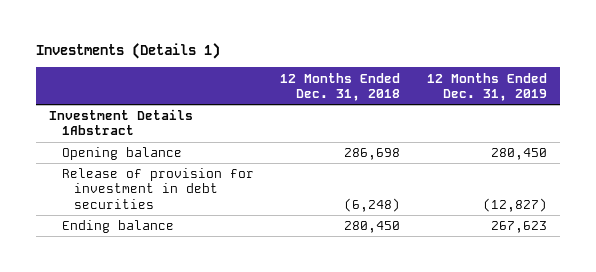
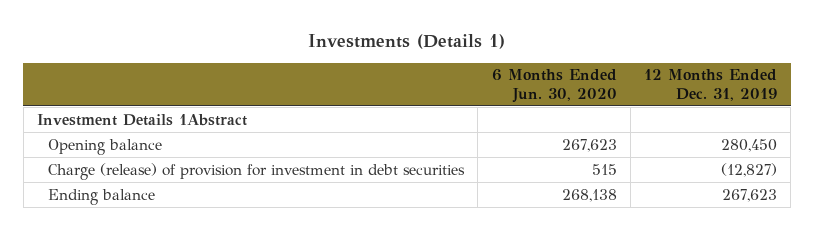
[280,72,401,101] 12 Months Ended Dec. 31, 2018 -> none
none -> [491,69,617,103] 6 Months Ended Jun. 30, 2020
[61,168,254,209] Release of provision for investment in debt securities -> [47,162,465,180] Charge (release) of provision for investment in debt securities

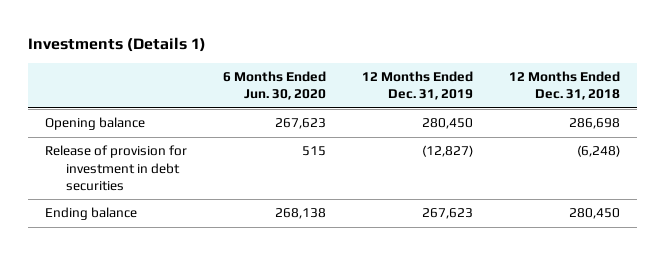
none -> [508,71,620,101] 12 Months Ended Dec. 31, 2018
[36,113,247,126] Investment Details 1Abstract -> none
[47,162,465,180] Charge (release) of provision for investment in debt securities -> [45,145,188,191] Release of provision for investment in debt securities

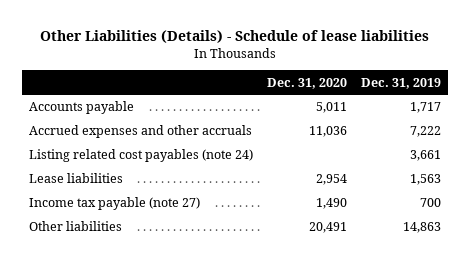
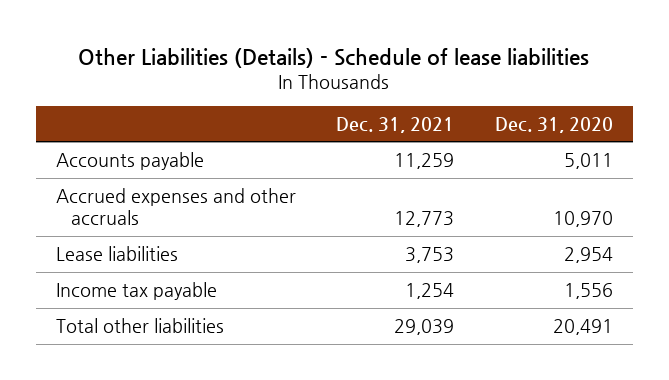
[361,77,442,89] Dec. 31, 2019 -> none
none -> [336,116,455,133] Dec. 31, 2021
[29,149,254,163] Listing related cost payables (note 24) -> none
[309,126,348,138] 11,036 -> [552,211,613,228] 10,970
[29,197,201,211] Income tax payable (note 27) -> [56,282,218,301] Income tax payable
[316,198,348,210] 1,490 -> [563,283,613,300] 1,556
[29,221,123,232] Other liabilities -> [56,318,225,334] Total other liabilities

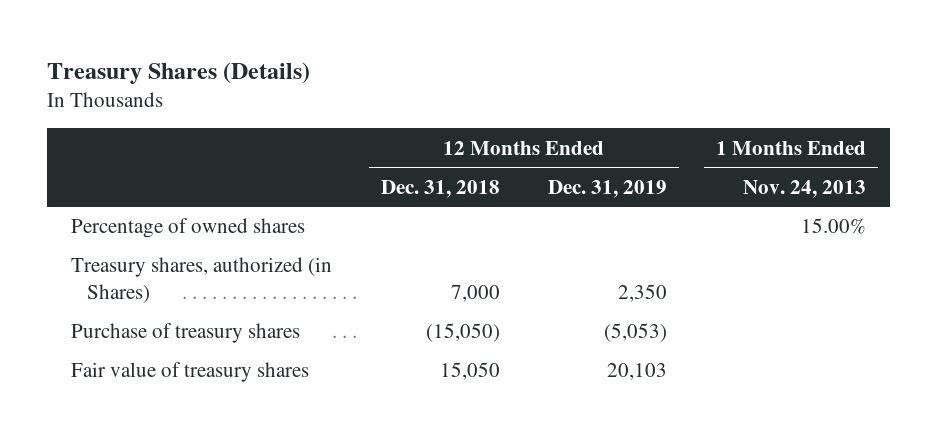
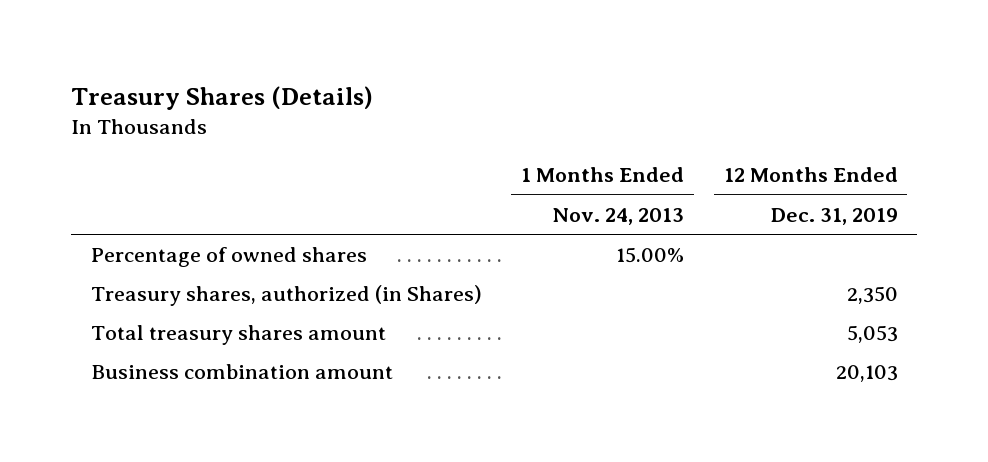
[380,179,500,198] Dec. 31, 2018 -> none
[71,323,301,344] Purchase of treasury shares -> none
none -> [90,325,386,346] Total treasury shares amount
[71,362,310,383] Fair value of treasury shares -> [90,364,393,380] Business combination amount

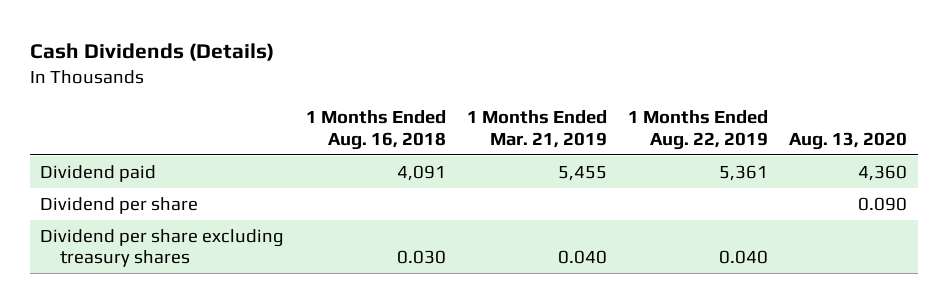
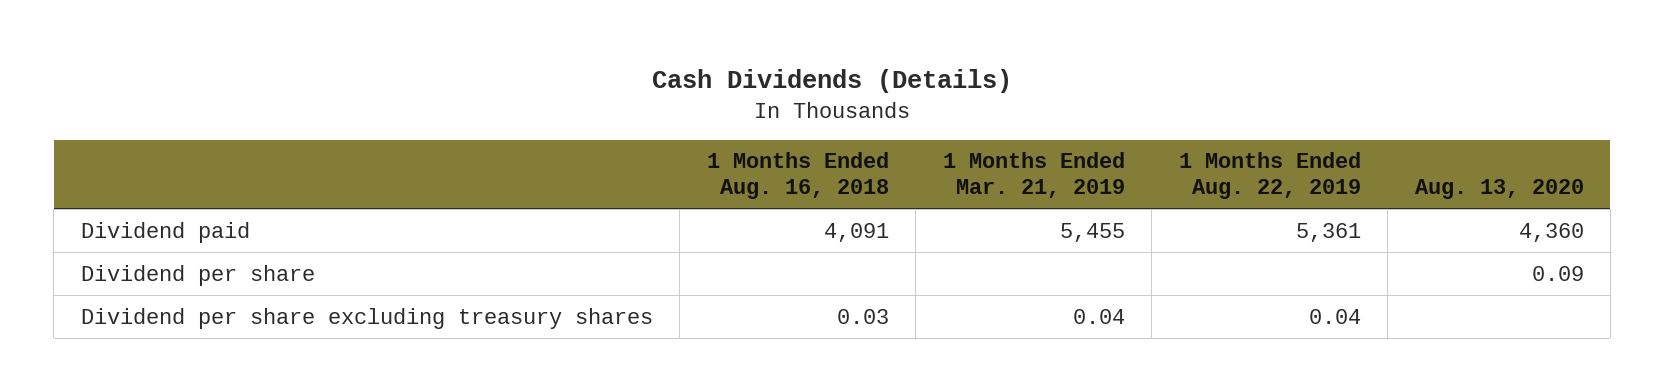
[858,196,908,211] 0.090 -> [1531,265,1584,281] 0.09
[396,250,446,265] 0.030 -> [836,308,889,324] 0.03
[557,250,607,265] 0.040 -> [1072,308,1125,324] 0.04
[719,250,769,265] 0.040 -> [1308,308,1361,324] 0.04

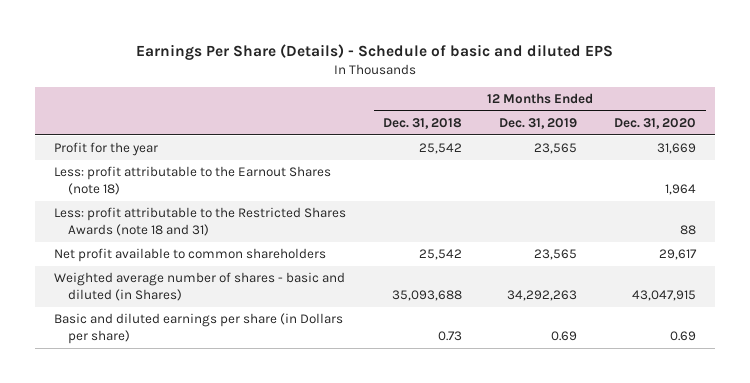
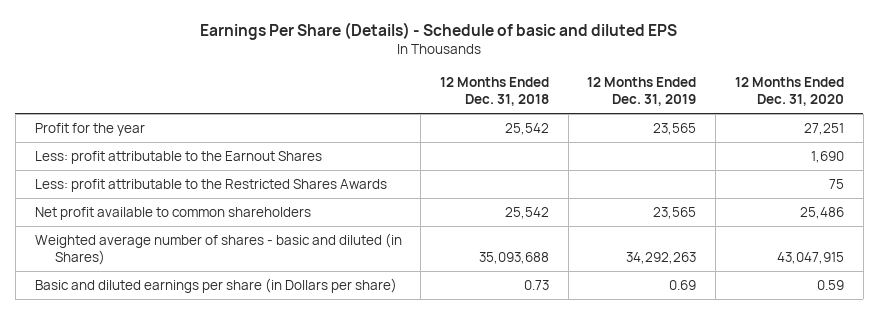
[657,143,697,155] 31,669 -> [803,122,844,135] 27,251
[53,166,331,195] Less: profit attributable to the Earnout Shares (note 18) -> [34,150,322,164] Less: profit attributable to the Earnout Shares
[665,183,697,195] 1,964 -> [810,150,844,163] 1,690
[53,207,346,236] Less: profit attributable to the Restricted Shares Awards (note 18 and 31) -> [34,178,387,192] Less: profit attributable to the Restricted Shares Awards
[680,224,697,235] 88 -> [828,178,844,189] 75
[659,249,698,261] 29,617 -> [799,206,844,219] 25,486
[670,330,697,341] 0.69 -> [816,279,844,290] 0.59

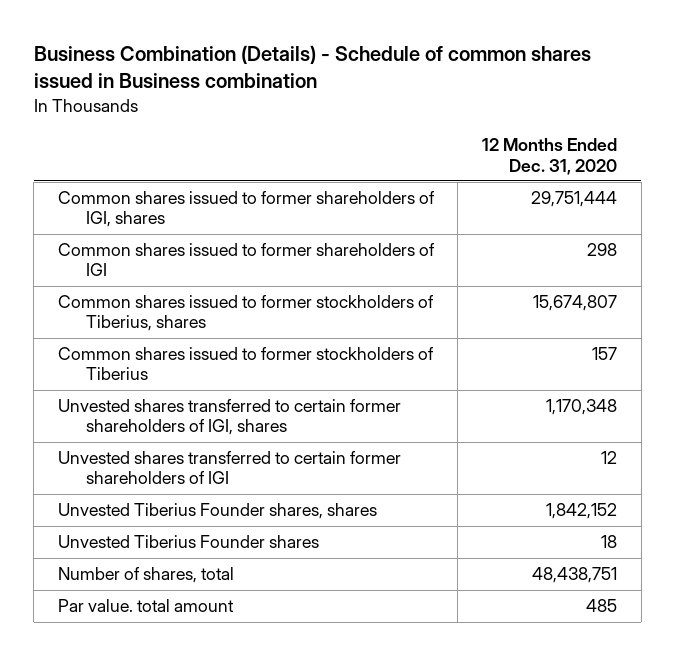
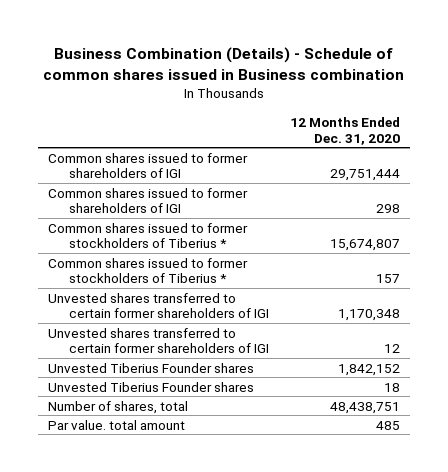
[57,191,435,228] Common shares issued to former shareholders of IGI, shares -> [48,152,249,179] Common shares issued to former shareholders of IGI
[57,295,434,332] Common shares issued to former stockholders of Tiberius, shares -> [48,222,249,249] Common shares issued to former stockholders of Tiberius *
[57,347,434,381] Common shares issued to former stockholders of Tiberius -> [48,257,249,284] Common shares issued to former stockholders of Tiberius *
[57,399,401,436] Unvested shares transferred to certain former shareholders of IGI, shares -> [48,292,269,319] Unvested shares transferred to certain former shareholders of IGI
[57,503,377,520] Unvested Tiberius Founder shares, shares -> [48,362,255,373] Unvested Tiberius Founder shares

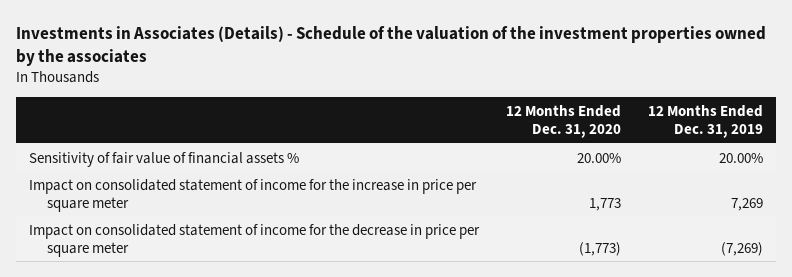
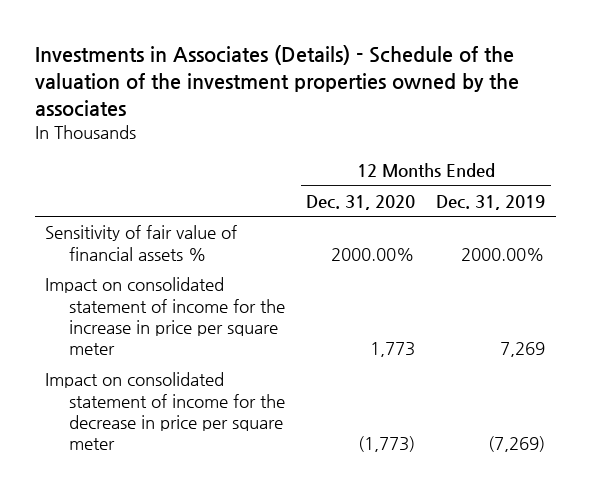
[576,152,621,163] 20.00% -> [331,247,416,261] 2000.00%
[718,152,763,163] 20.00% -> [461,247,546,261] 2000.00%

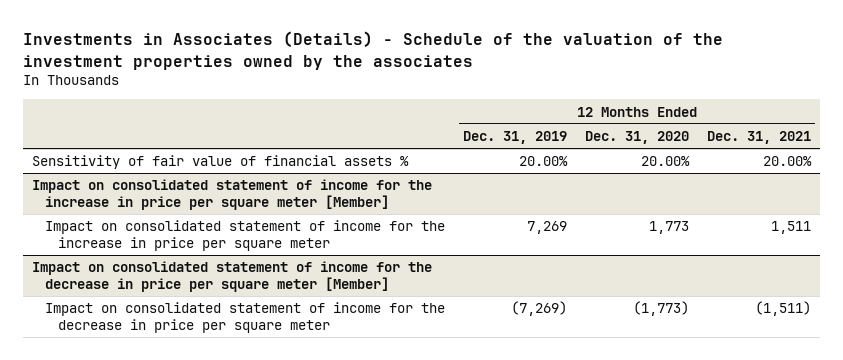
none -> [706,131,811,145] Dec. 31, 2021
[331,247,416,261] 2000.00% -> [641,156,691,167] 20.00%
[461,247,546,261] 2000.00% -> [519,156,569,167] 20.00%
none -> [32,179,433,210] Impact on consolidated statement of income for the increase in price per square meter [Member]
none -> [32,261,433,292] Impact on consolidated statement of income for the decrease in price per square meter [Member]

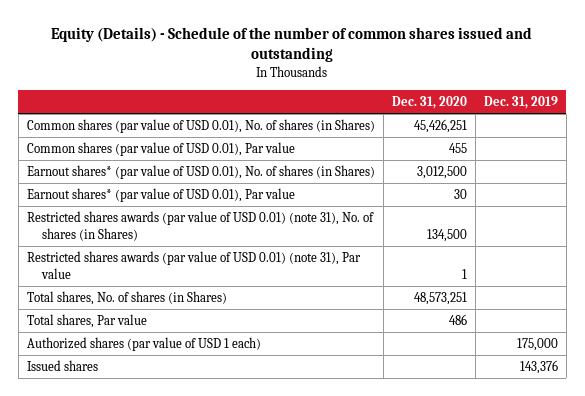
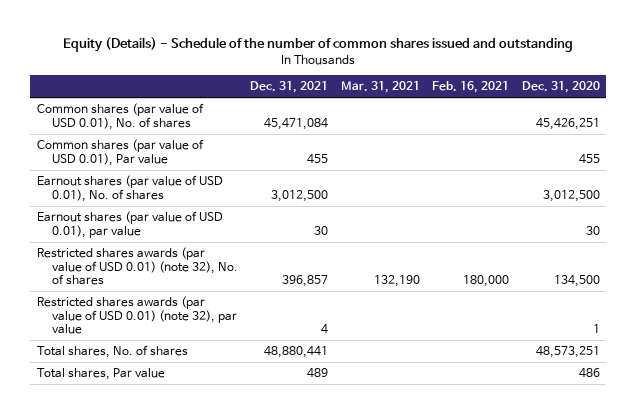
[483,96,558,110] Dec. 31, 2019 -> none
none -> [250,81,329,94] Dec. 31, 2021
none -> [340,81,420,94] Mar. 31, 2021
none -> [432,81,510,94] Feb. 16, 2021
[26,119,375,134] Common shares (par value of USD 0.01), No. of shares (in Shares) -> [36,103,204,130] Common shares (par value of USD 0.01), No. of shares
[26,165,375,180] Earnout shares* (par value of USD 0.01), No. of shares (in Shares) -> [36,175,223,202] Earnout shares (par value of USD 0.01), No. of shares
[26,188,295,203] Earnout shares* (par value of USD 0.01), Par value -> [36,211,223,238] Earnout shares (par value of USD 0.01), par value
[26,211,374,241] Restricted shares awards (par value of USD 0.01) (note 31), No. of shares (in Shares) -> [36,247,238,286] Restricted shares awards (par value of USD 0.01) (note 32), No. of shares
[26,251,361,279] Restricted shares awards (par value of USD 0.01) (note 31), Par value -> [36,296,237,335] Restricted shares awards (par value of USD 0.01) (note 32), par value
[26,291,227,306] Total shares, No. of shares (in Shares) -> [36,345,188,359] Total shares, No. of shares
[26,337,261,352] Authorized shares (par value of USD 1 each) -> none
[26,360,98,372] Issued shares -> none

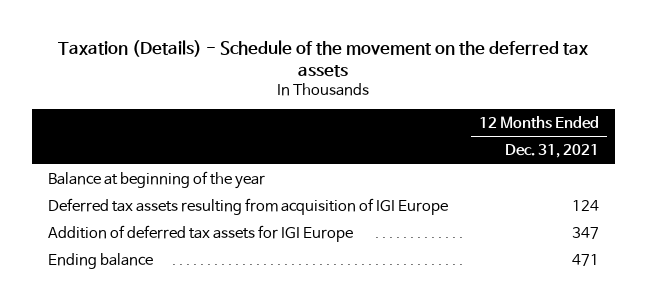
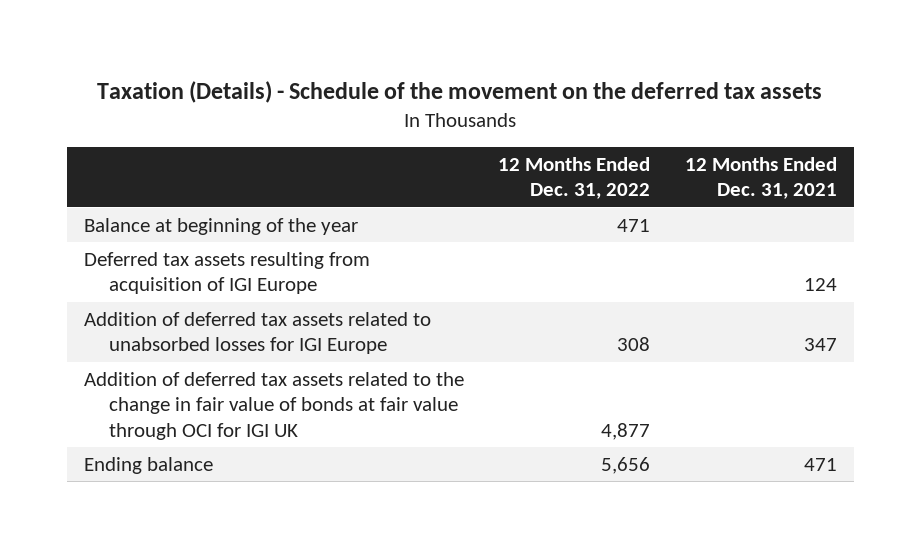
none -> [498,157,651,200] 12 Months Ended Dec. 31, 2022
[47,224,353,242] Addition of deferred tax assets for IGI Europe -> [83,311,431,355] Addition of deferred tax assets related to unabsorbed losses for IGI Europe
none -> [83,371,464,440] Addition of deferred tax assets related to the change in fair value of bonds at fair value through OCI for IGI UK

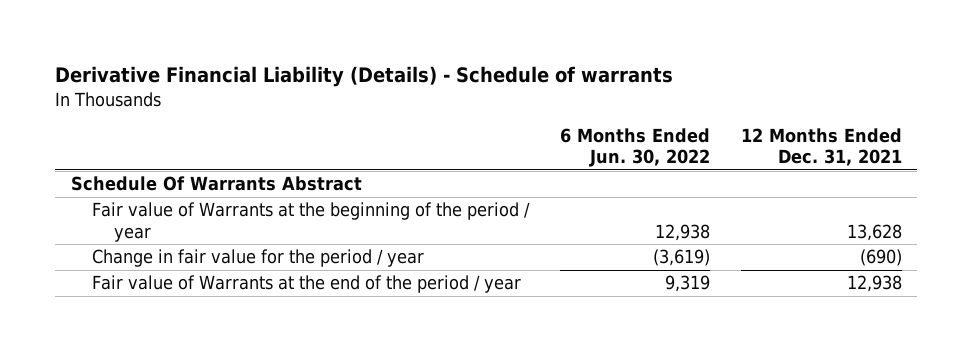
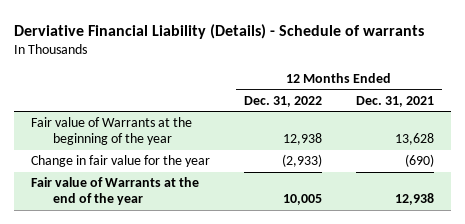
[55,66,674,88] Derivative Financial Liability (Details) - Schedule of warrants -> [14,23,425,39] Derviative Financial Liability (Details) - Schedule of warrants
[559,128,710,168] 6 Months Ended Jun. 30, 2022 -> none
none -> [244,95,323,107] Dec. 31, 2022
[70,176,362,192] Schedule Of Warrants Abstract -> none
[92,202,531,242] Fair value of Warrants at the beginning of the period / year -> [31,117,193,146] Fair value of Warrants at the beginning of the year
[92,249,425,268] Change in fair value for the period / year -> [31,155,211,168] Change in fair value for the year
[92,275,522,294] Fair value of Warrants at the end of the period / year -> [31,177,200,206] Fair value of Warrants at the end of the year

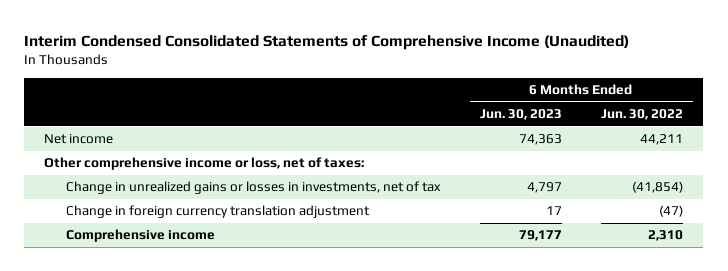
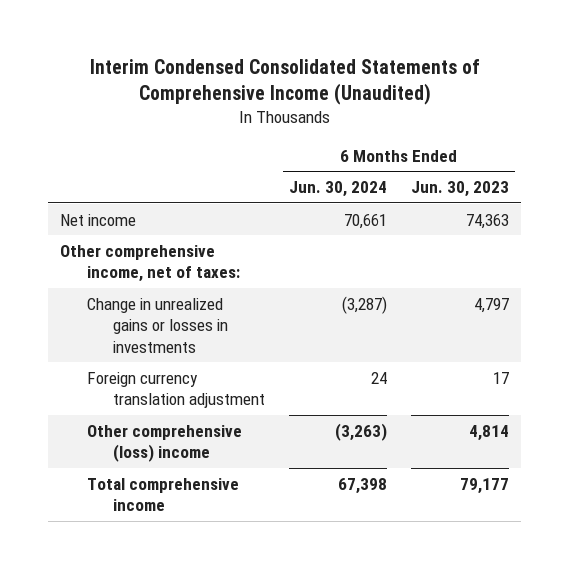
[601,109,684,121] Jun. 30, 2022 -> none
none -> [289,181,388,198] Jun. 30, 2024
[44,157,365,171] Other comprehensive income or loss, net of taxes: -> [59,244,240,283] Other comprehensive income, net of taxes:
[65,181,441,195] Change in unrealized gains or losses in investments, net of tax -> [86,297,229,353] Change in unrealized gains or losses in investments
[65,205,370,219] Change in foreign currency translation adjustment -> [86,371,266,409] Foreign currency translation adjustment
none -> [86,424,242,463] Other comprehensive (loss) income
[65,229,215,243] Comprehensive income -> [86,477,239,512] Total comprehensive income

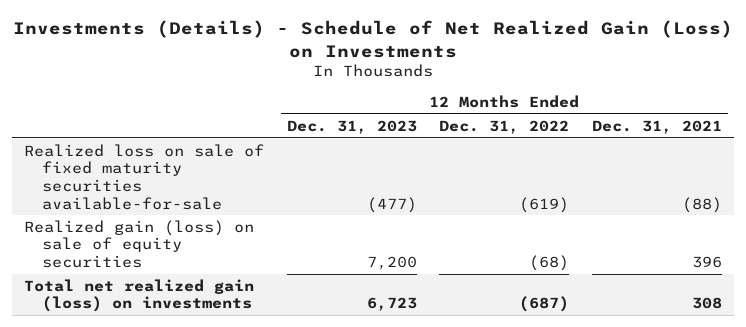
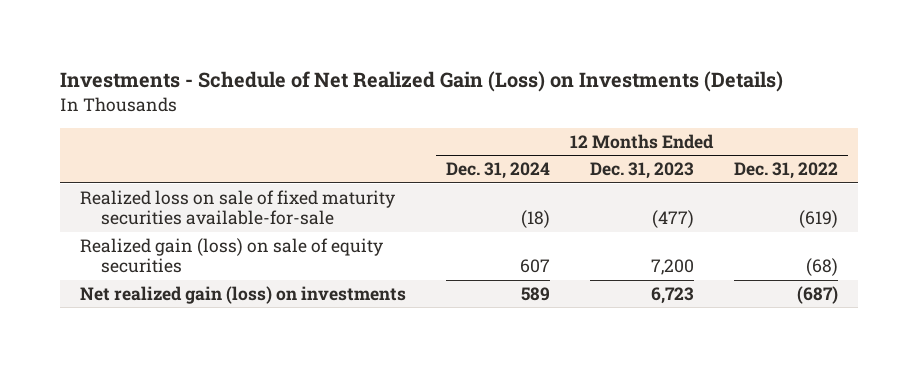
[13,20,734,58] Investments (Details) - Schedule of Net Realized Gain (Loss) on Investments -> [60,71,784,93] Investments - Schedule of Net Realized Gain (Loss) on Investments (Details)
[592,119,723,134] Dec. 31, 2021 -> none
none -> [446,162,551,180] Dec. 31, 2024
[23,278,254,313] Total net realized gain (loss) on investments -> [80,285,407,304] Net realized gain (loss) on investments

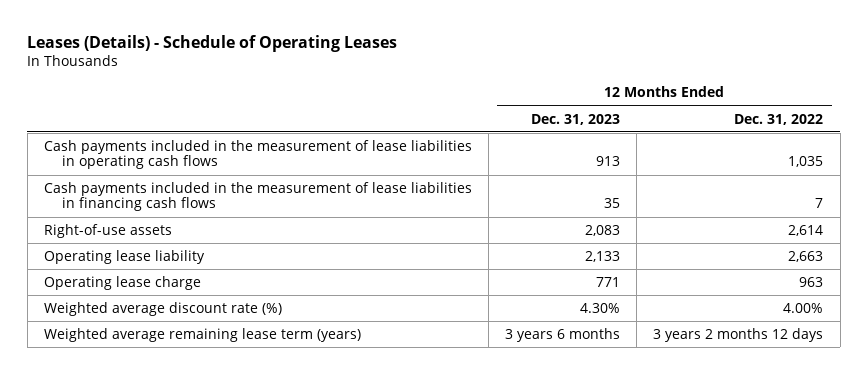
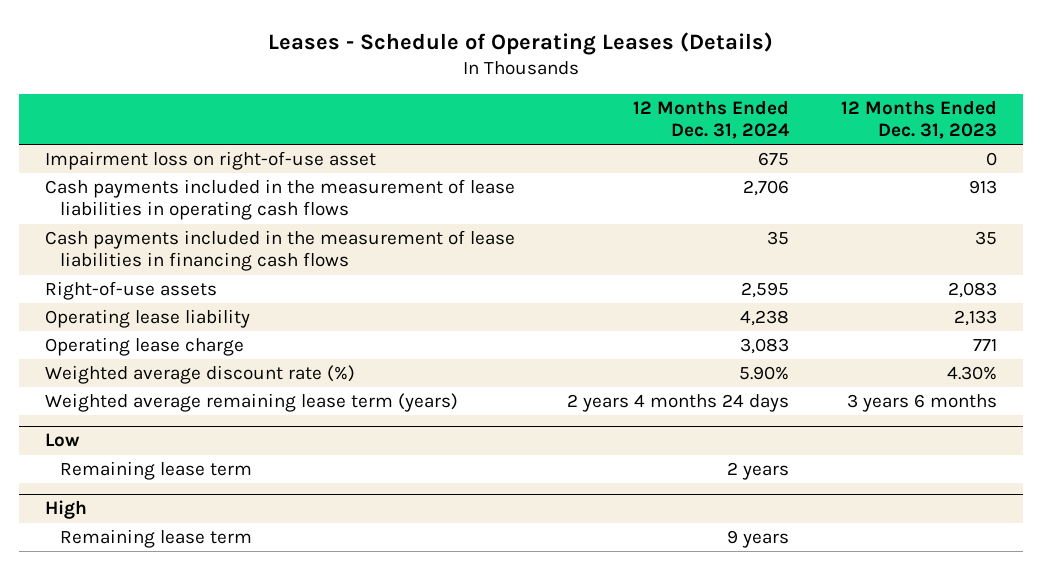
[27,34,398,52] Leases (Details) - Schedule of Operating Leases -> [267,31,773,55] Leases - Schedule of Operating Leases (Details)
[734,113,824,125] Dec. 31, 2022 -> none
none -> [632,99,790,140] 12 Months Ended Dec. 31, 2024
none -> [44,151,376,171] Impairment loss on right-of-use asset
none -> [44,433,80,448] Low
none -> [60,461,253,481] Remaining lease term
none -> [44,500,87,520] High
none -> [60,529,253,549] Remaining lease term

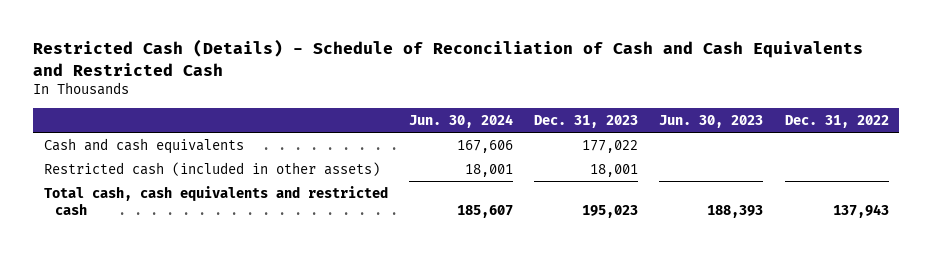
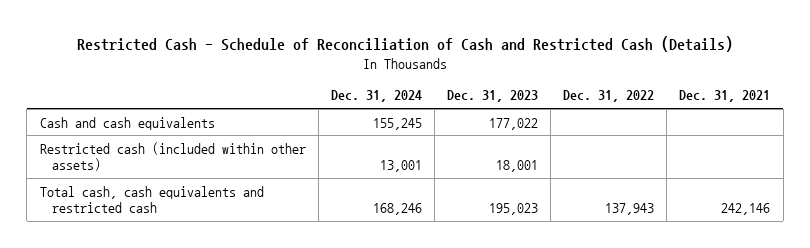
[33,39,864,76] Restricted Cash (Details) - Schedule of Reconciliation of Cash and Cash Equivalents and Restricted Cash -> [77,35,734,52] Restricted Cash - Schedule of Reconciliation of Cash and Restricted Cash (Details)
[409,113,514,128] Jun. 30, 2024 -> none
[659,114,764,128] Jun. 30, 2023 -> none
none -> [330,90,422,103] Dec. 31, 2024
none -> [679,90,771,103] Dec. 31, 2021
[43,161,380,176] Restricted cash (included in other assets) -> [39,141,306,172] Restricted cash (included within other assets)

